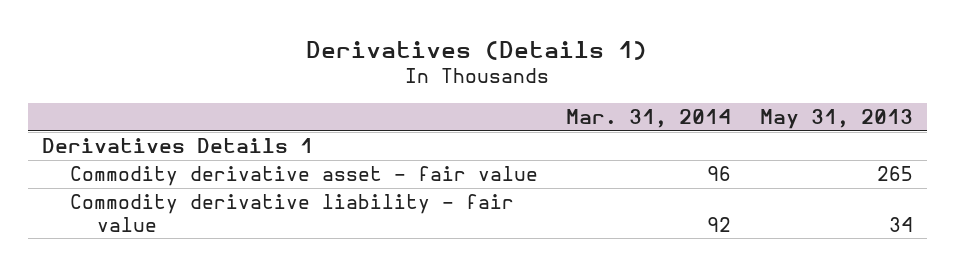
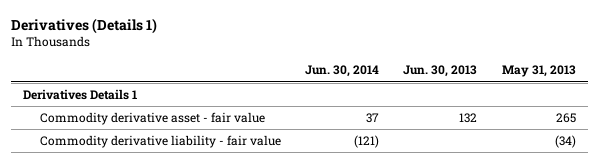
[566,108,732,128] Mar. 31, 2014 -> none
none -> [305,65,380,78] Jun. 30, 2014
none -> [403,65,478,78] Jun. 30, 2013
[888,216,913,232] 34 -> [554,135,576,149] (34)

